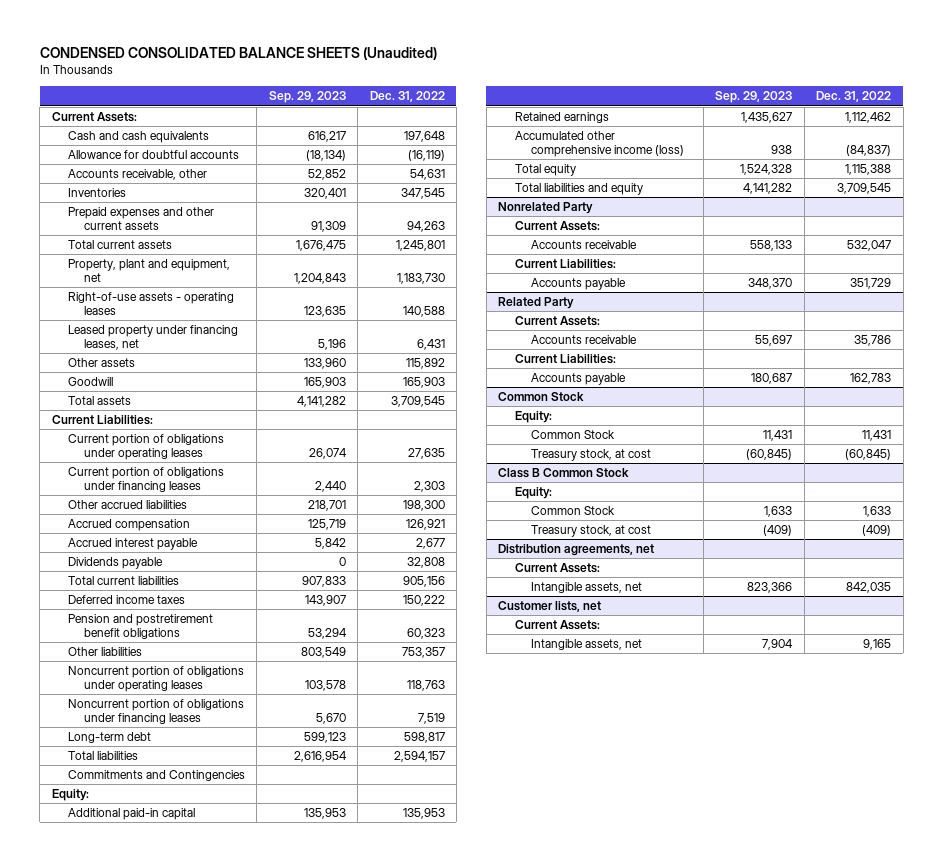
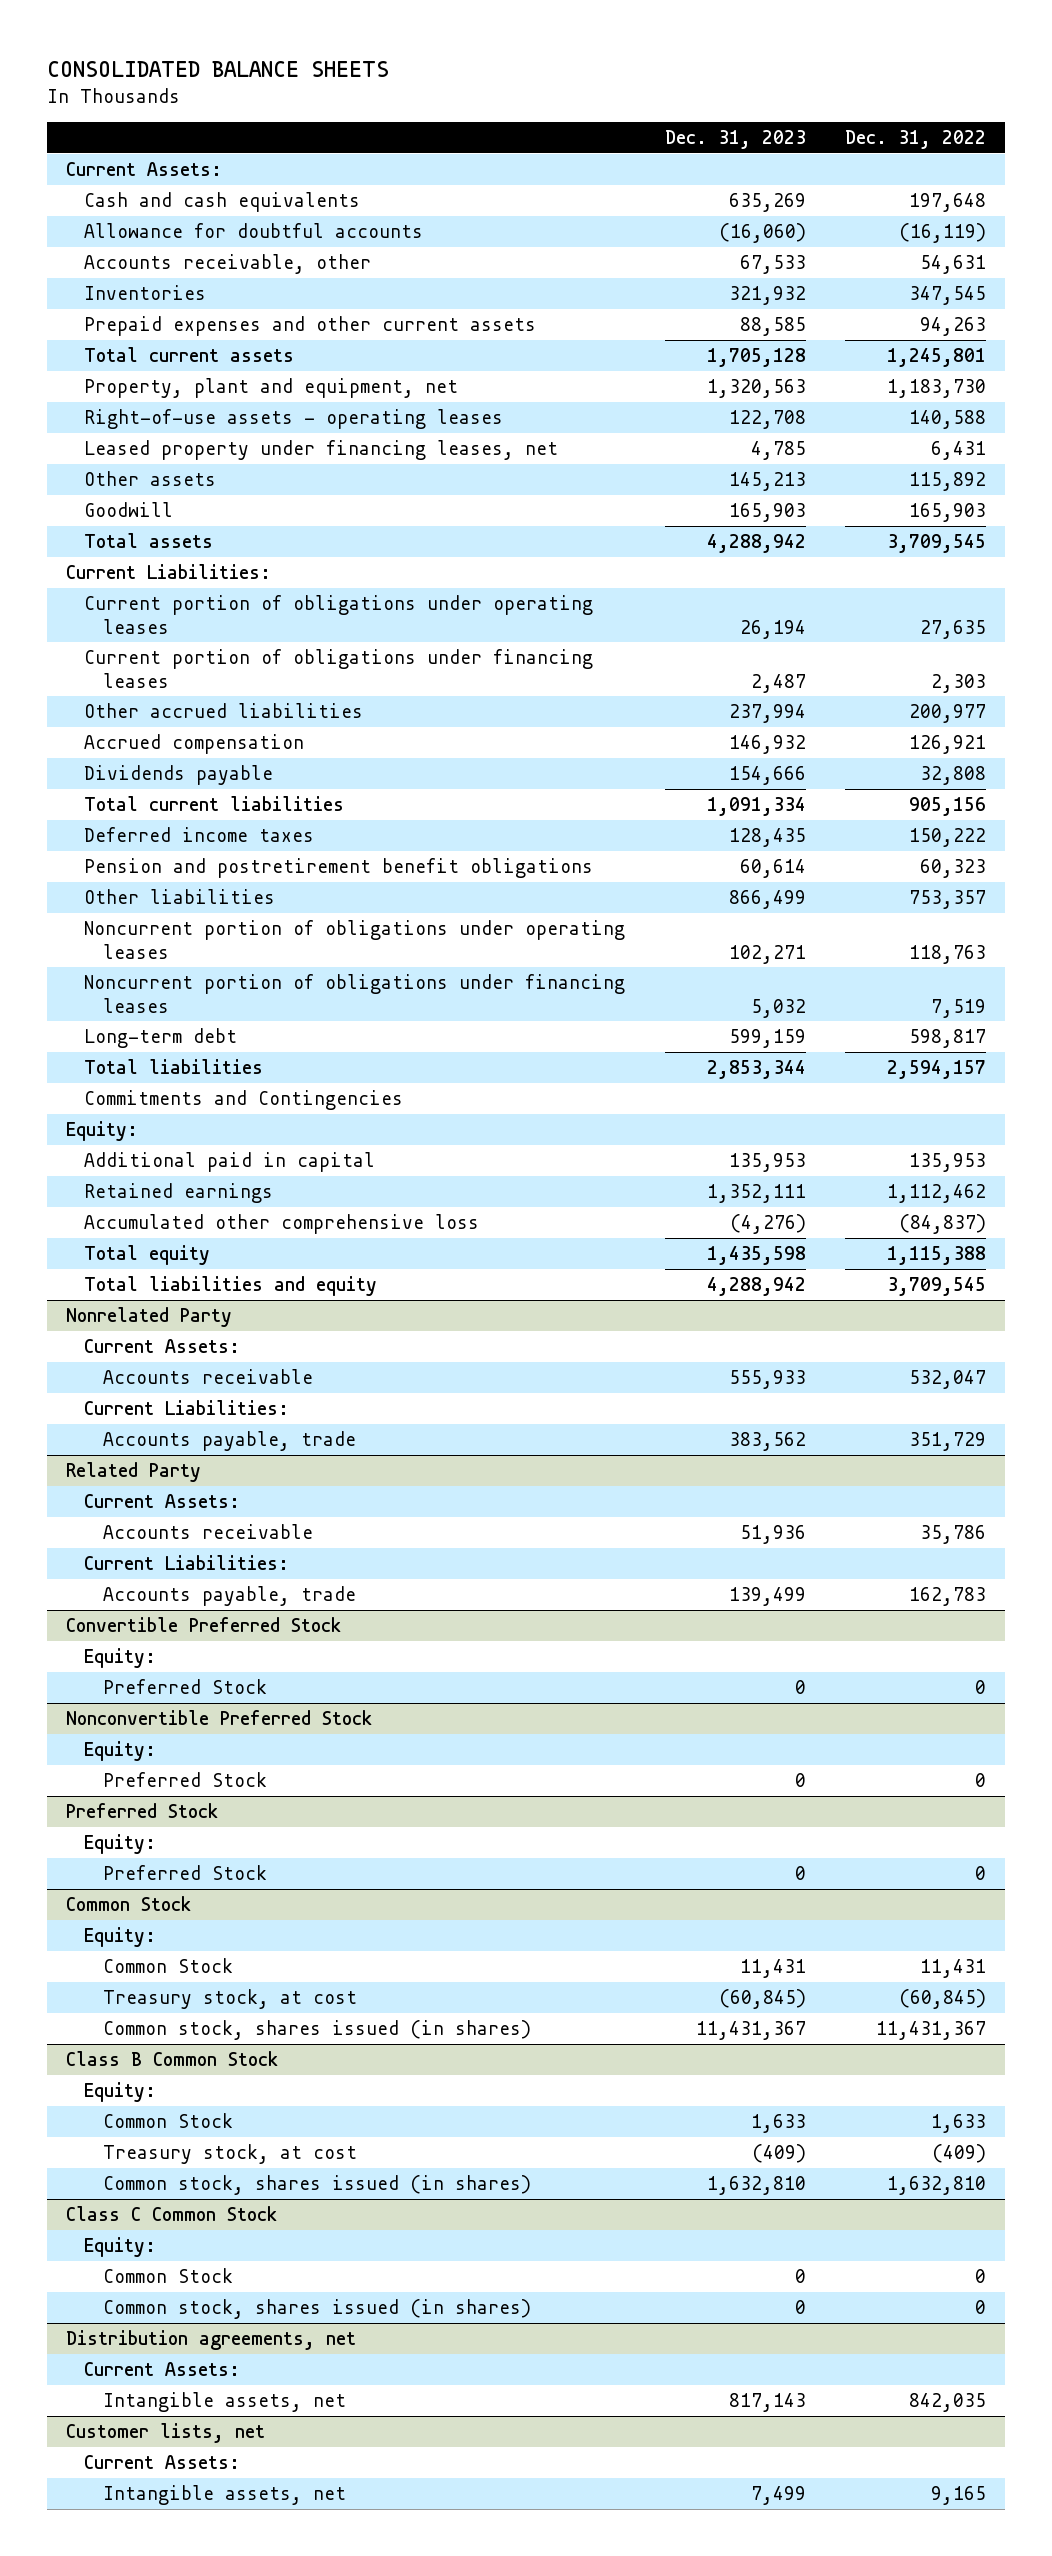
[39,47,437,61] CONDENSED CONSOLIDATED BALANCE SHEETS (Unaudited) -> [46,60,389,77] CONSOLIDATED BALANCE SHEETS
[268,91,346,104] Sep. 29, 2023 -> none
none -> [664,129,806,149] Dec. 31, 2023
[402,500,445,512] 198,300 -> [908,704,986,724] 200,977
[67,538,198,551] Accrued interest payable -> none
[67,808,195,821] Additional paid-in capital -> [84,1152,376,1173] Additional paid in capital
[514,131,684,158] Accumulated other comprehensive income (loss) -> [84,1214,480,1235] Accumulated other comprehensive loss
[530,278,626,291] Accounts payable -> [102,1431,356,1452] Accounts payable, trade
[530,373,626,386] Accounts payable -> [102,1586,356,1607] Accounts payable, trade
none -> [66,1617,342,1633] Convertible Preferred Stock
none -> [84,1648,157,1669] Equity:
none -> [102,1679,267,1695] Preferred Stock
none -> [66,1710,373,1726] Nonconvertible Preferred Stock
none -> [84,1741,157,1762] Equity:
none -> [102,1772,267,1788] Preferred Stock
none -> [66,1803,219,1819] Preferred Stock
none -> [84,1834,157,1855] Equity:
none -> [102,1865,267,1881] Preferred Stock
none -> [102,2020,531,2041] Common stock, shares issued (in shares)
none -> [102,2175,531,2196] Common stock, shares issued (in shares)
none -> [66,2206,278,2222] Class C Common Stock
none -> [84,2237,157,2258] Equity:
none -> [102,2268,233,2284] Common Stock
none -> [102,2299,531,2320] Common stock, shares issued (in shares)

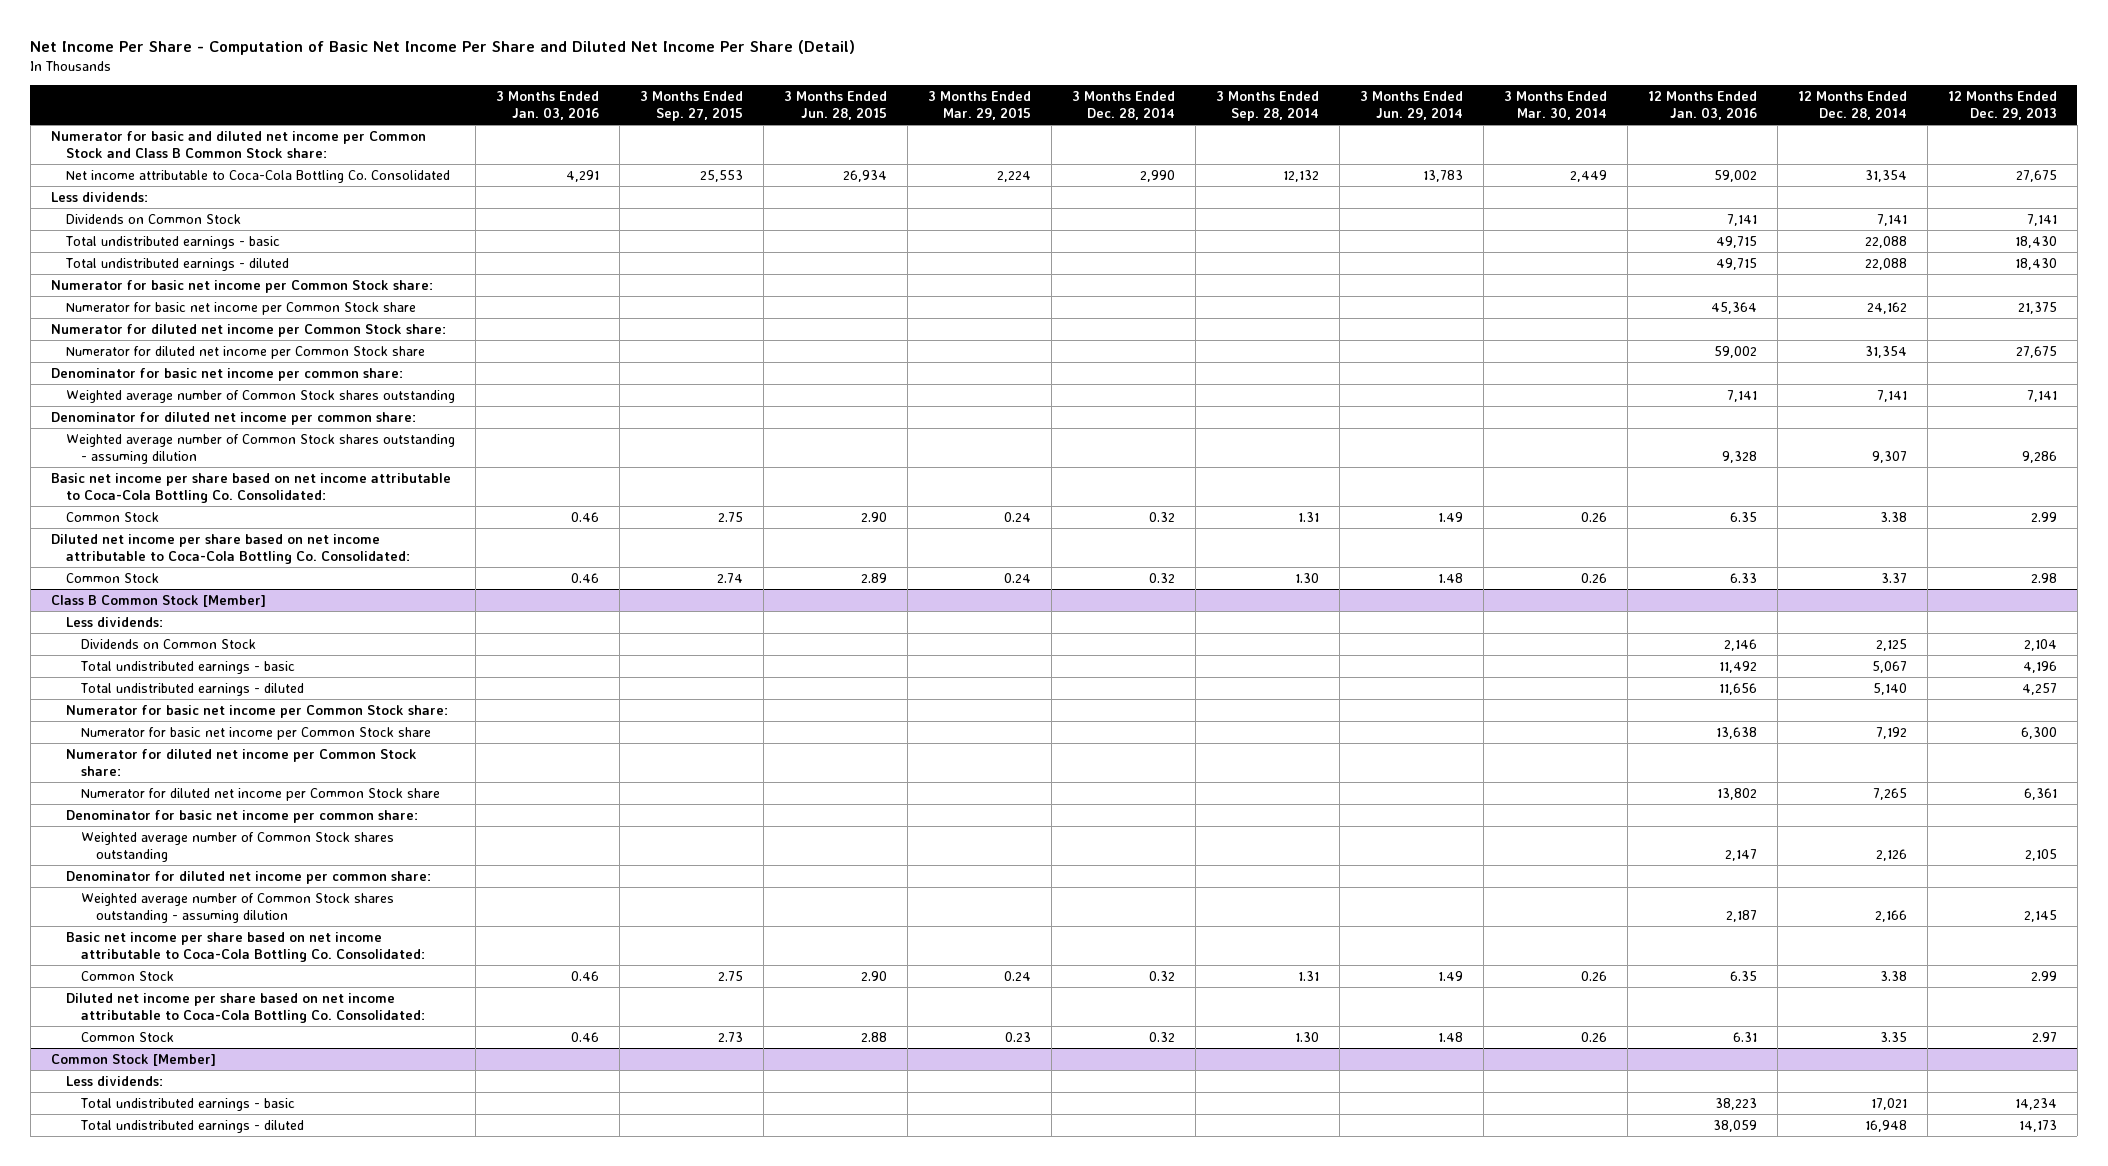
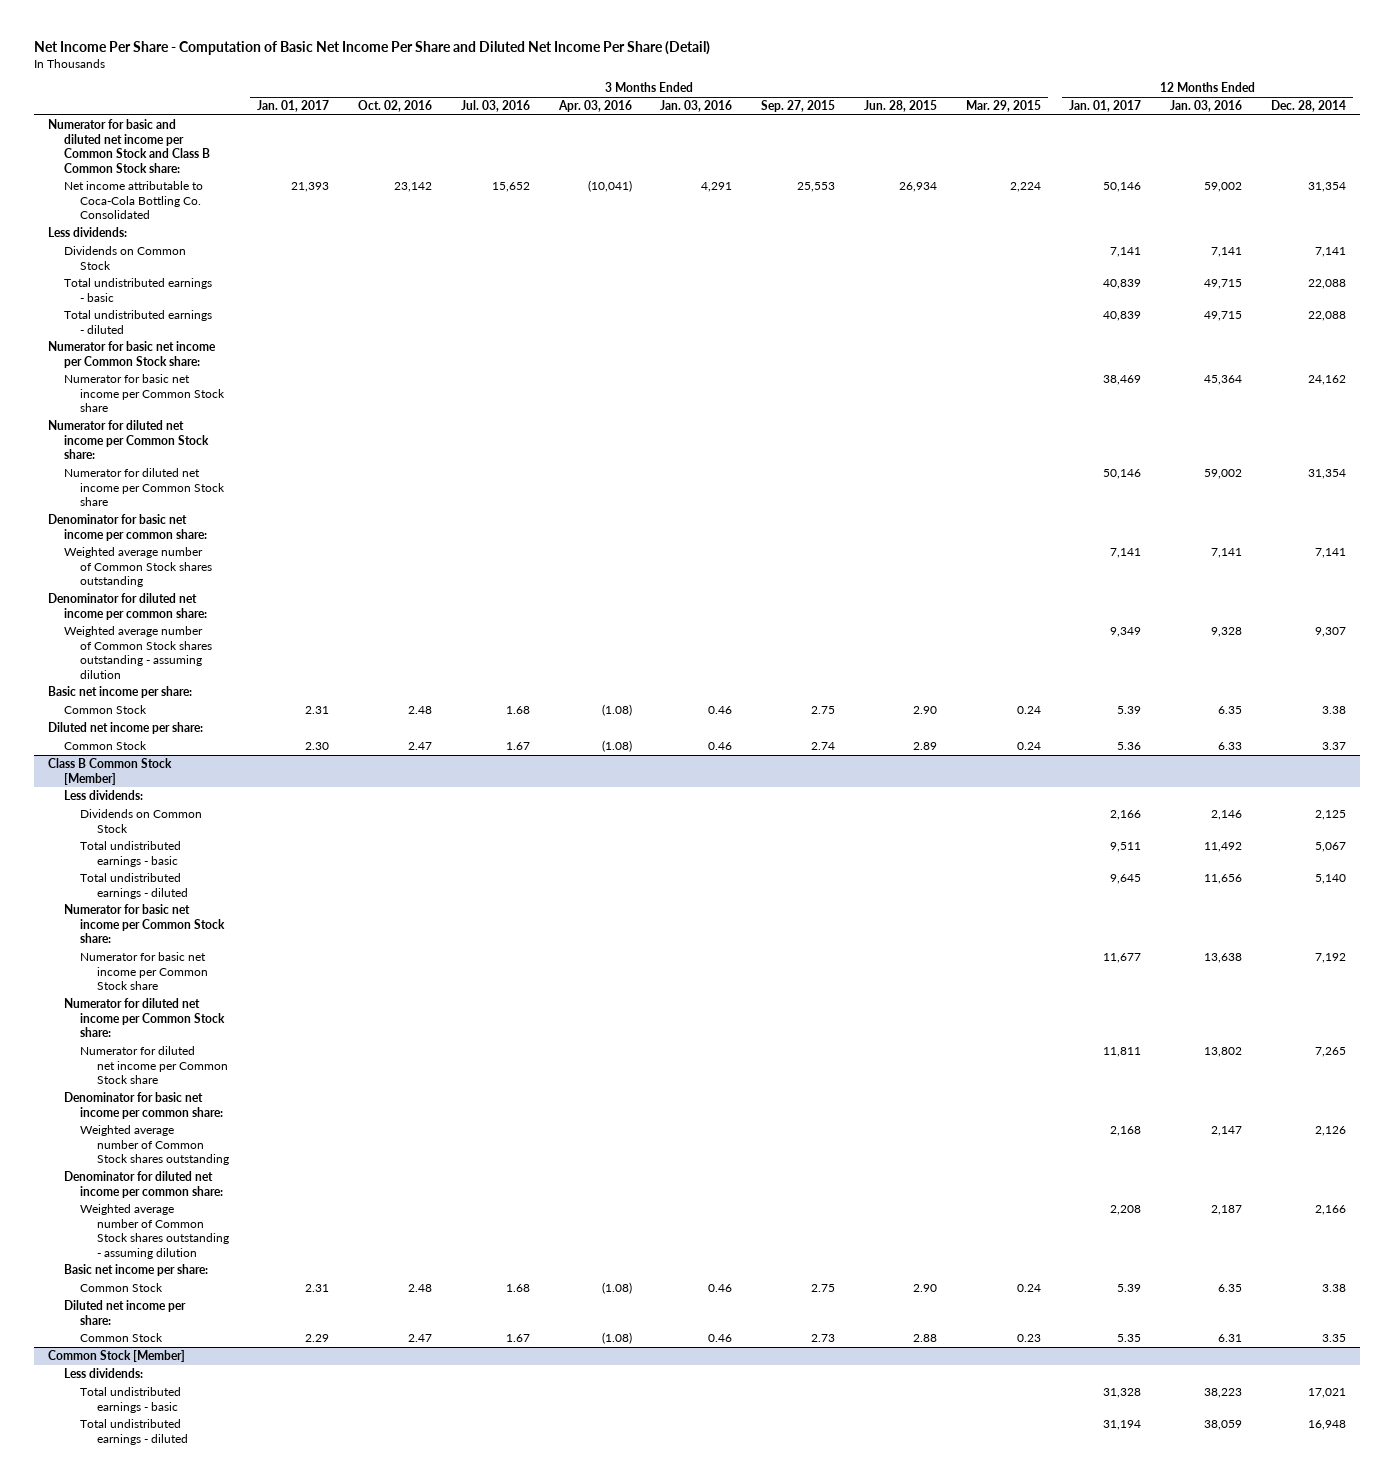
[1071,91,1175,121] 3 Months Ended Dec. 28, 2014 -> none
[1215,91,1319,122] 3 Months Ended Sep. 28, 2014 -> none
[1359,91,1463,121] 3 Months Ended Jun. 29, 2014 -> none
[1503,91,1607,121] 3 Months Ended Mar. 30, 2014 -> none
[1947,91,2057,121] 12 Months Ended Dec. 29, 2013 -> none
none -> [257,100,330,113] Jan. 01, 2017
none -> [358,100,433,113] Oct. 02, 2016
none -> [460,100,530,113] Jul. 03, 2016
none -> [557,100,632,113] Apr. 03, 2016
none -> [1069,100,1142,113] Jan. 01, 2017
[50,472,451,503] Basic net income per share based on net income attributable to Coca-Cola Bottling Co. Consolidated: -> [48,686,193,699] Basic net income per share:
[50,533,410,564] Diluted net income per share based on net income attributable to Coca-Cola Bottling Co. Consolidated: -> [48,722,204,735] Diluted net income per share:
[65,931,425,962] Basic net income per share based on net income attributable to Coca-Cola Bottling Co. Consolidated: -> [64,1264,209,1277] Basic net income per share:
[65,992,425,1023] Diluted net income per share based on net income attributable to Coca-Cola Bottling Co. Consolidated: -> [64,1300,187,1325] Diluted net income per share:

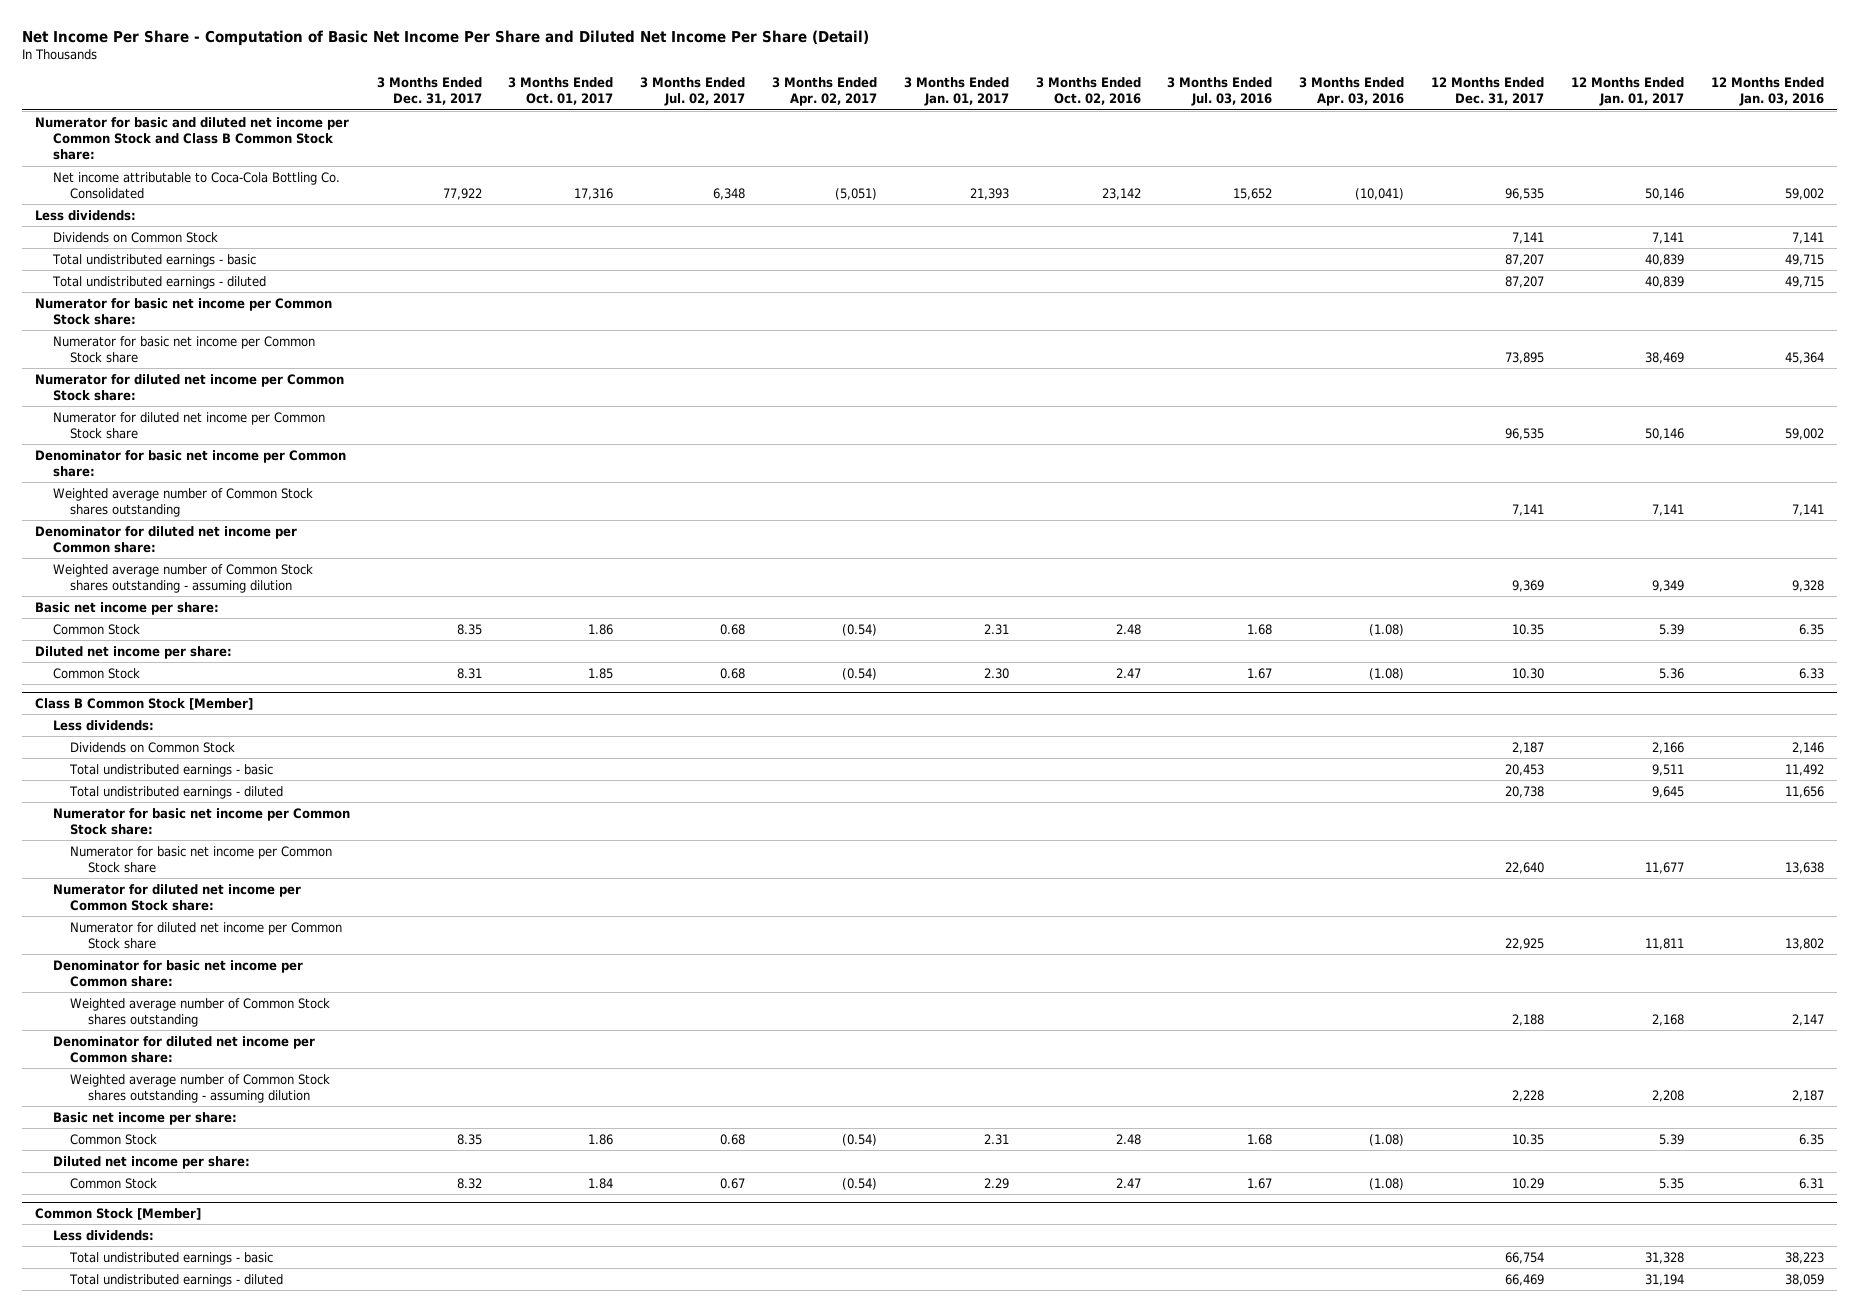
[660,100,733,113] Jan. 03, 2016 -> none
[761,100,836,113] Sep. 27, 2015 -> none
[863,100,937,113] Jun. 28, 2015 -> none
[965,100,1041,113] Mar. 29, 2015 -> none
[1270,100,1346,113] Dec. 28, 2014 -> none
none -> [376,76,482,106] 3 Months Ended Dec. 31, 2017
none -> [508,76,614,106] 3 Months Ended Oct. 01, 2017
none -> [640,76,746,107] 3 Months Ended Jul. 02, 2017
none -> [771,76,877,107] 3 Months Ended Apr. 02, 2017
none -> [1431,76,1545,106] 12 Months Ended Dec. 31, 2017
[48,514,208,541] Denominator for basic net income per common share: -> [35,449,347,477] Denominator for basic net income per Common share:
[48,593,208,620] Denominator for diluted net income per common share: -> [35,525,298,553] Denominator for diluted net income per Common share:
[64,1092,224,1119] Denominator for basic net income per common share: -> [52,959,303,987] Denominator for basic net income per Common share:
[64,1171,224,1198] Denominator for diluted net income per common share: -> [52,1035,315,1063] Denominator for diluted net income per Common share:

